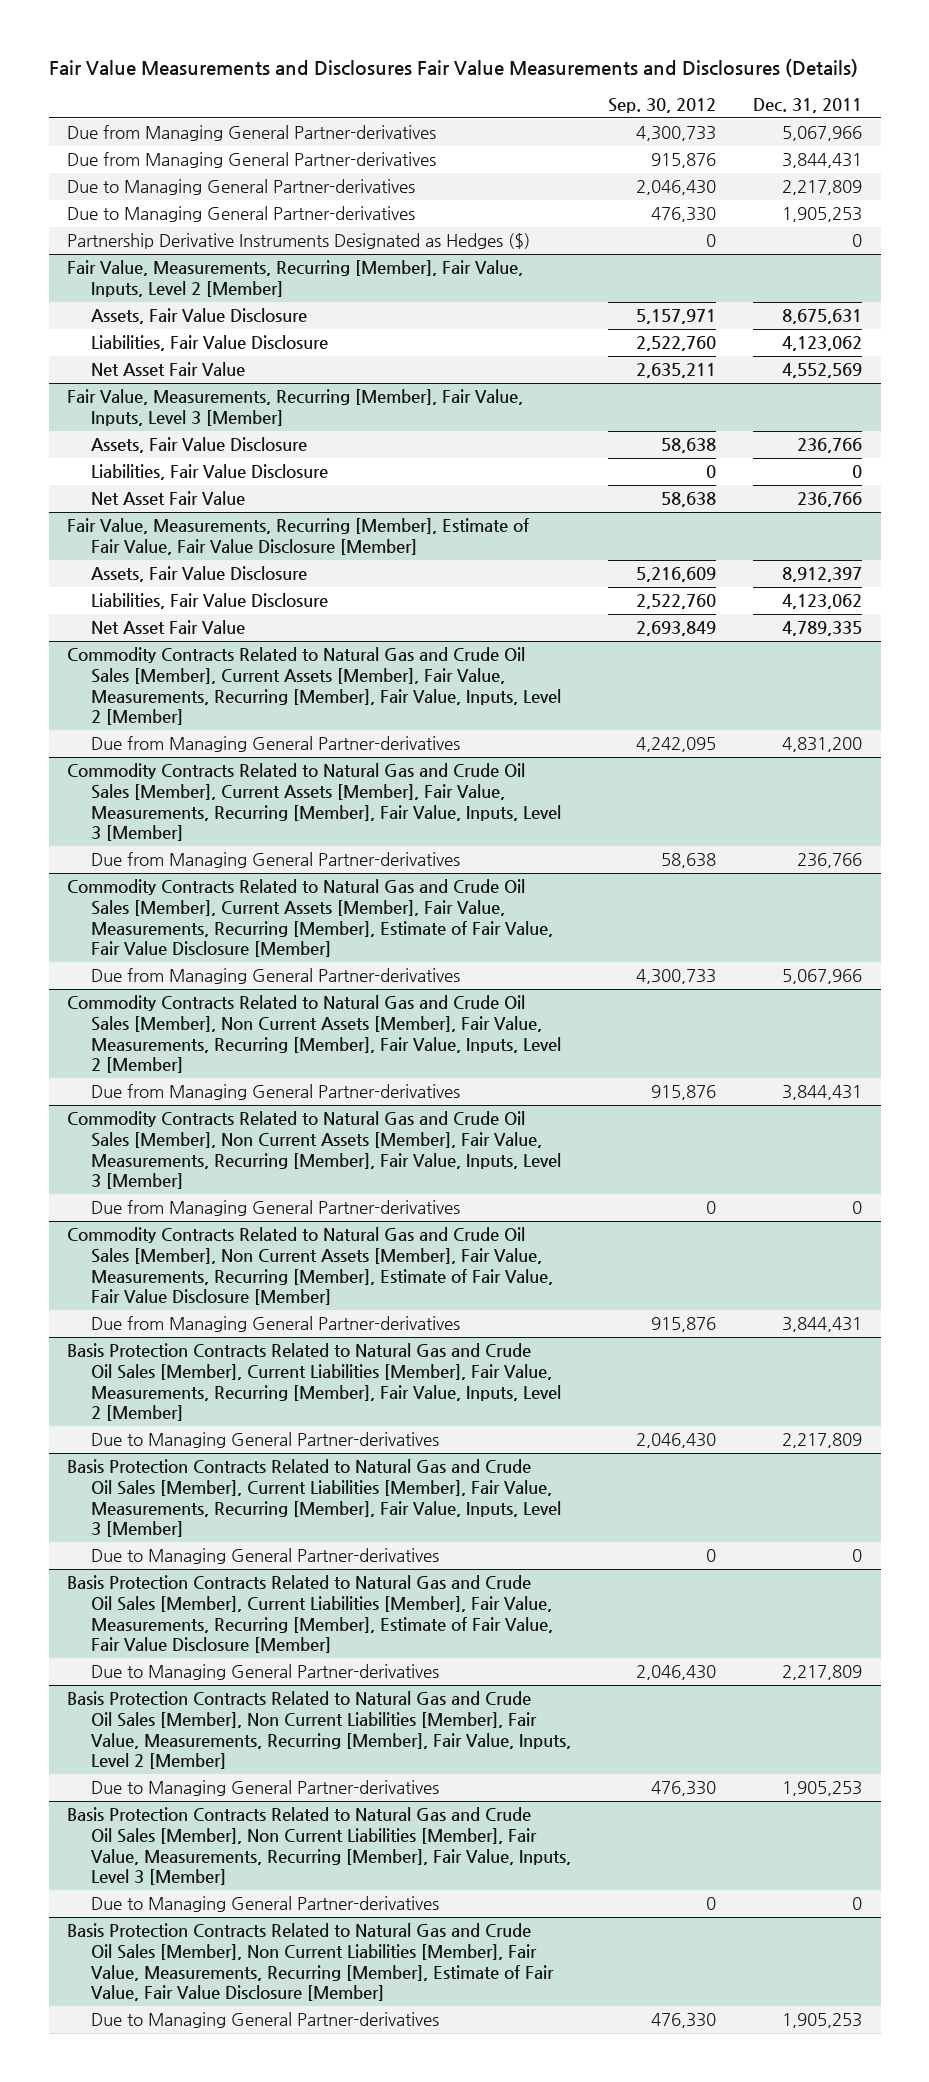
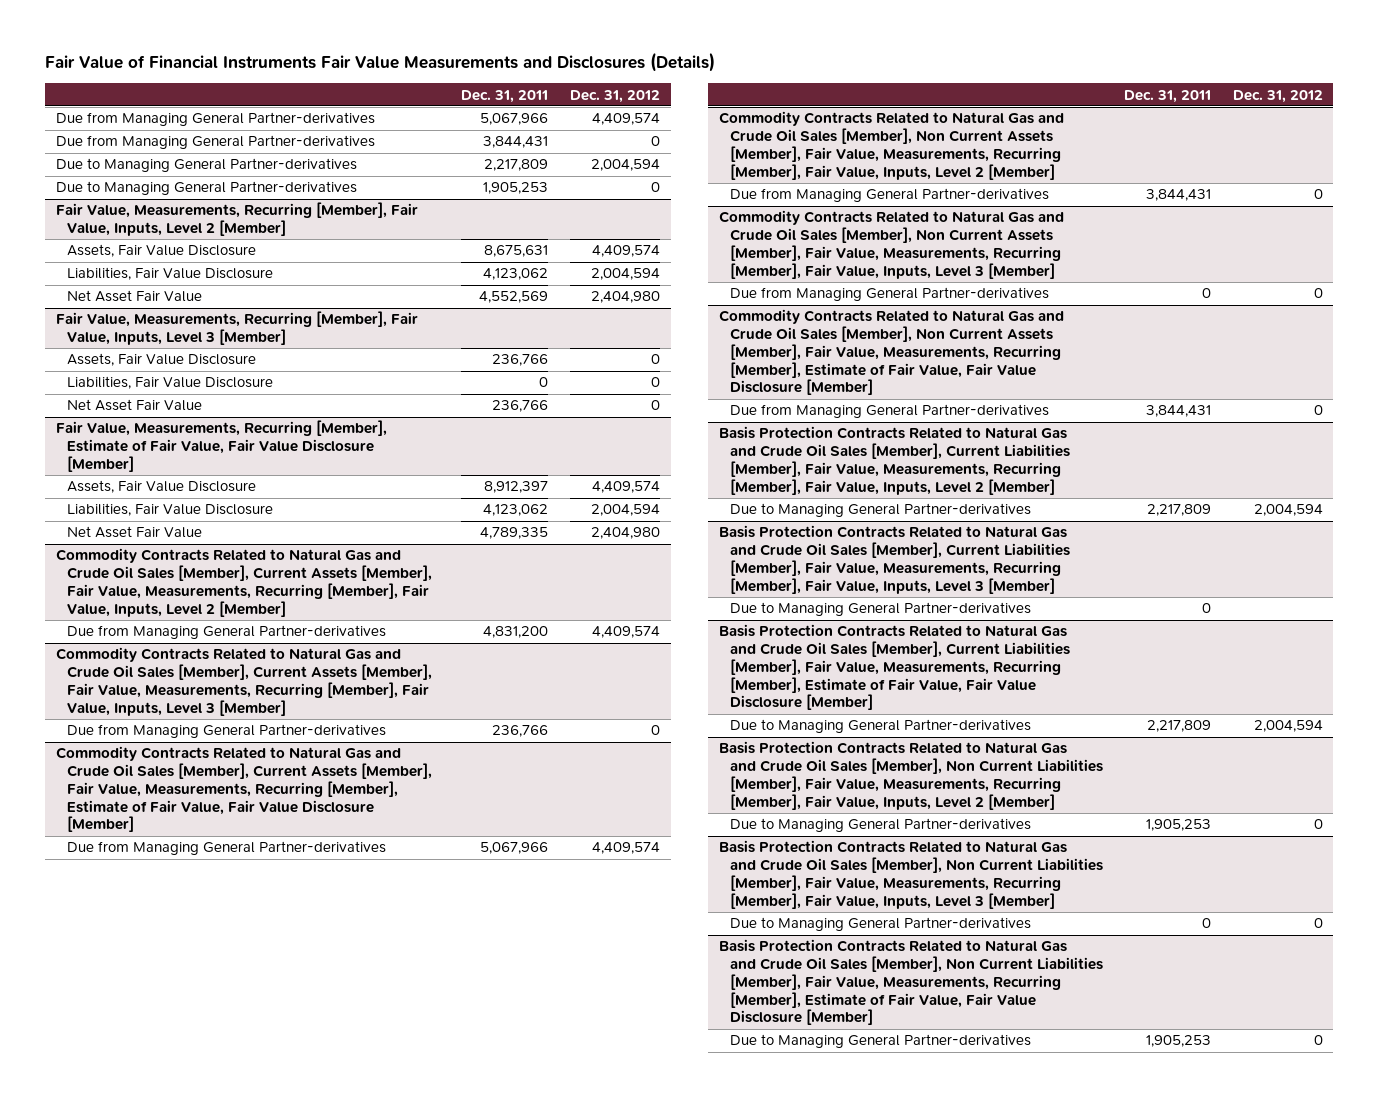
[48,59,858,78] Fair Value Measurements and Disclosures Fair Value Measurements and Disclosures (Details) -> [45,52,716,73] Fair Value of Financial Instruments Fair Value Measurements and Disclosures (Details)
[608,97,717,113] Sep. 30, 2012 -> none
none -> [569,89,660,103] Dec. 31, 2012
[67,233,531,250] Partnership Derivative Instruments Designated as Hedges ($) -> none

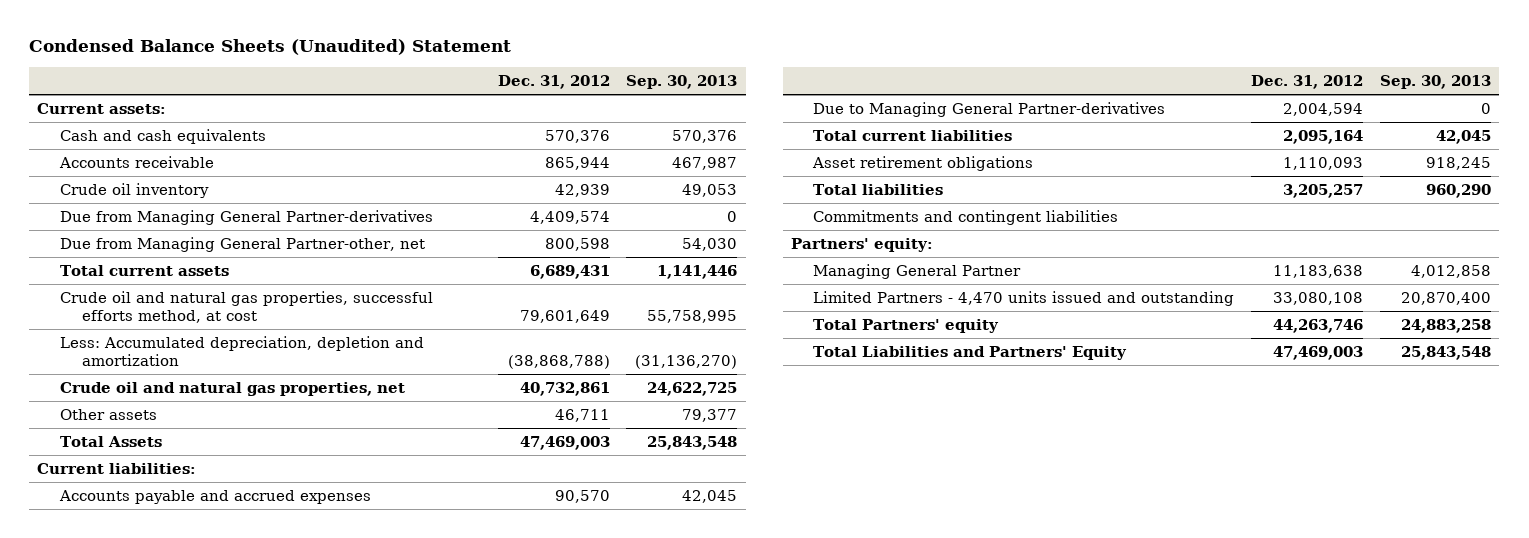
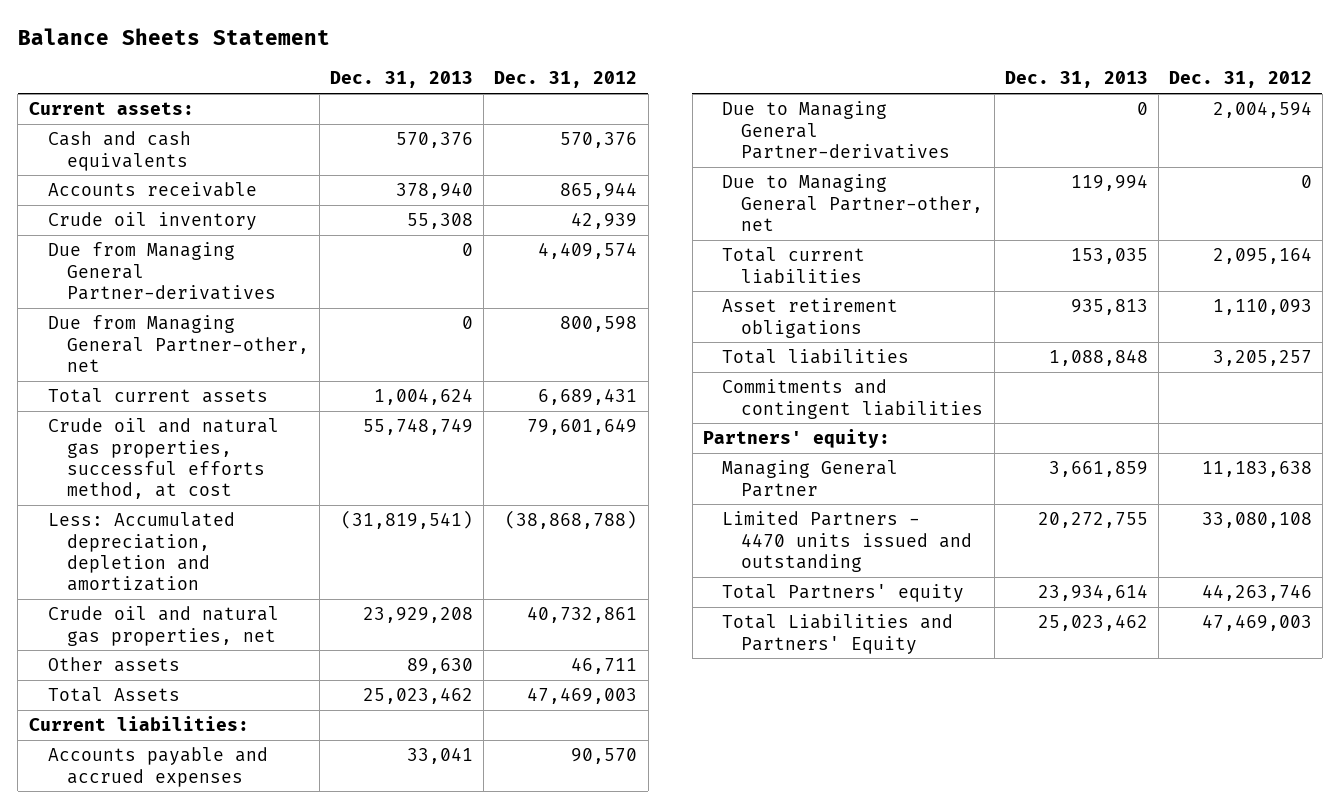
[29,39,512,56] Condensed Balance Sheets (Unaudited) Statement -> [17,28,330,46] Balance Sheets Statement
[626,75,738,90] Sep. 30, 2013 -> none
none -> [330,71,474,89] Dec. 31, 2013
none -> [722,174,984,232] Due to Managing General Partner-other, net
[813,291,1235,307] Limited Partners - 4,470 units issued and outstanding -> [722,511,973,573] Limited Partners - 4470 units issued and outstanding

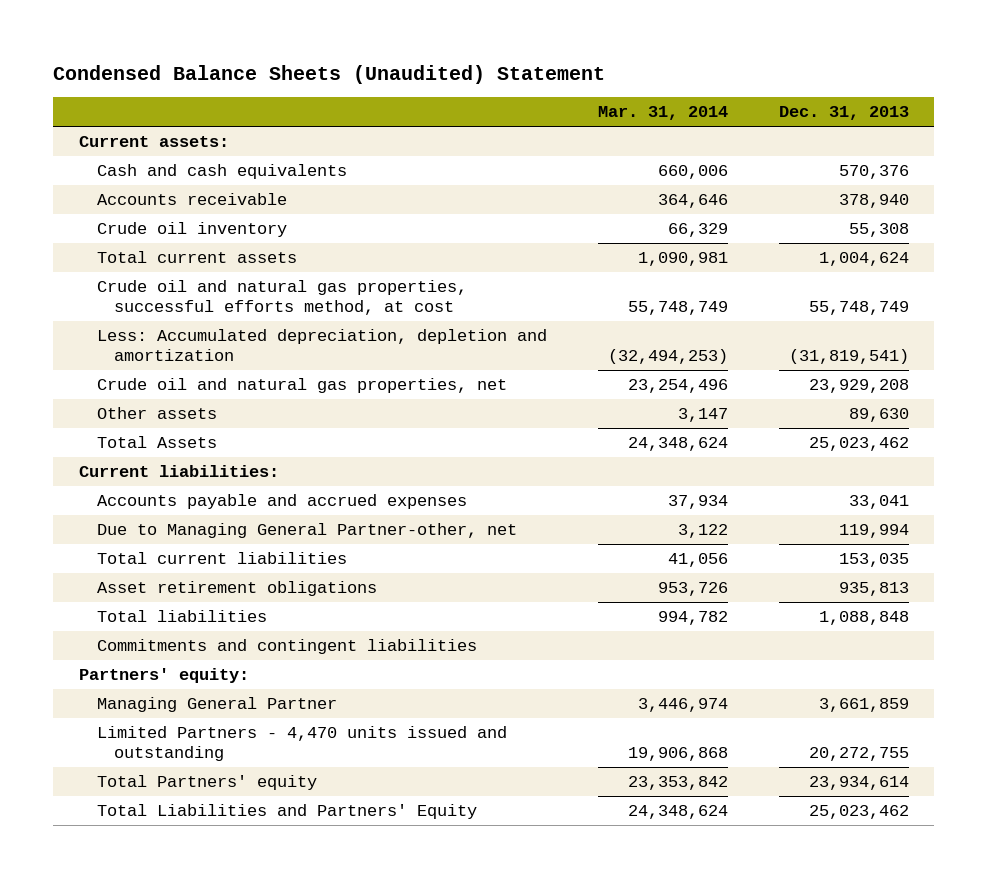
[17,28,330,46] Balance Sheets Statement -> [53,64,606,84] Condensed Balance Sheets (Unaudited) Statement
[494,71,638,89] Dec. 31, 2012 -> none
none -> [597,106,728,121] Mar. 31, 2014
[47,242,277,301] Due from Managing General Partner-derivatives -> none
[47,315,310,373] Due from Managing General Partner-other, net -> none
[722,101,951,160] Due to Managing General Partner-derivatives -> none
[722,511,973,573] Limited Partners - 4470 units issued and outstanding -> [96,726,507,762] Limited Partners - 4,470 units issued and outstanding

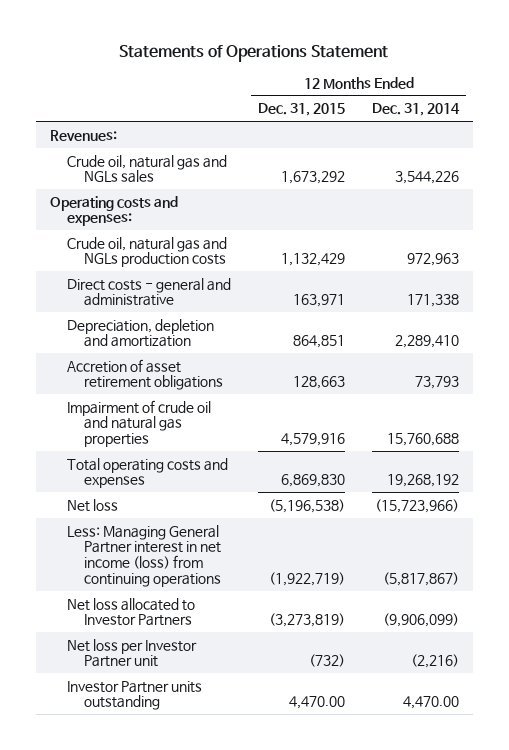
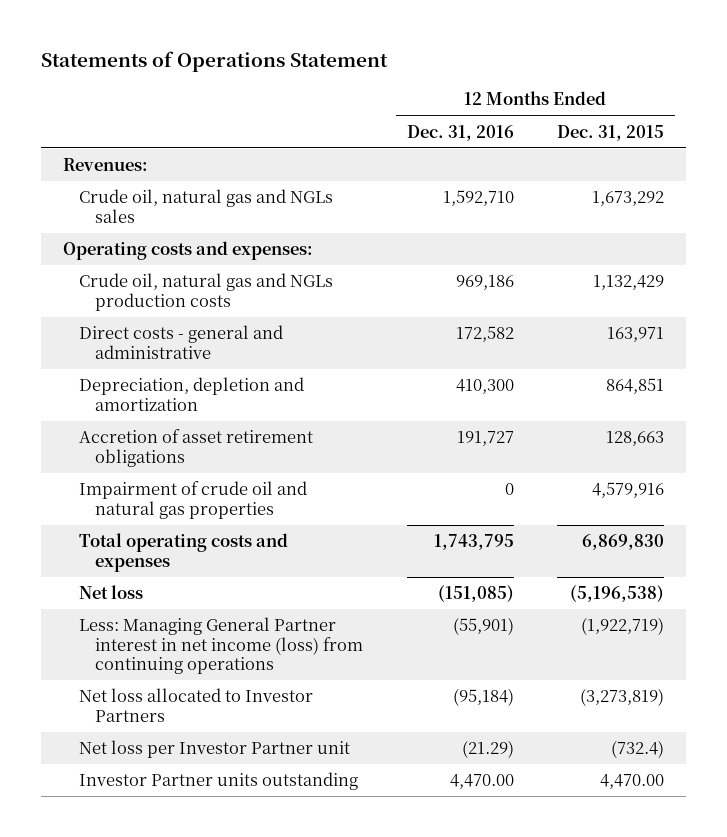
[372,103,461,117] Dec. 31, 2014 -> none
none -> [406,124,514,141] Dec. 31, 2016
[309,654,346,668] (732) -> [611,740,665,759] (732.4)

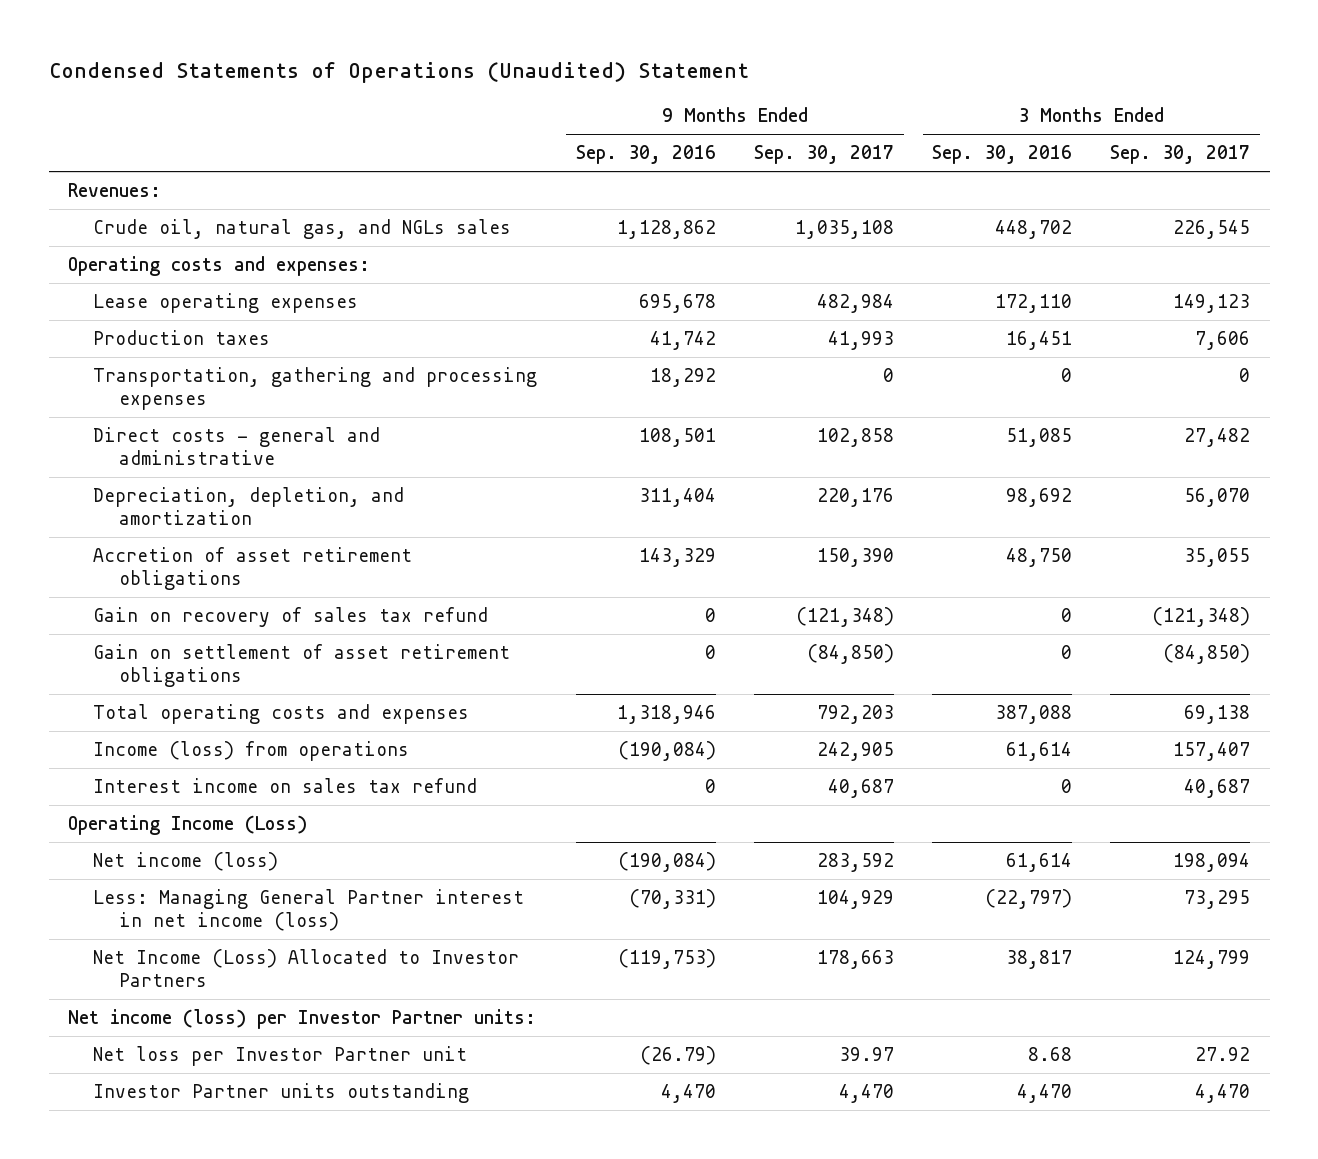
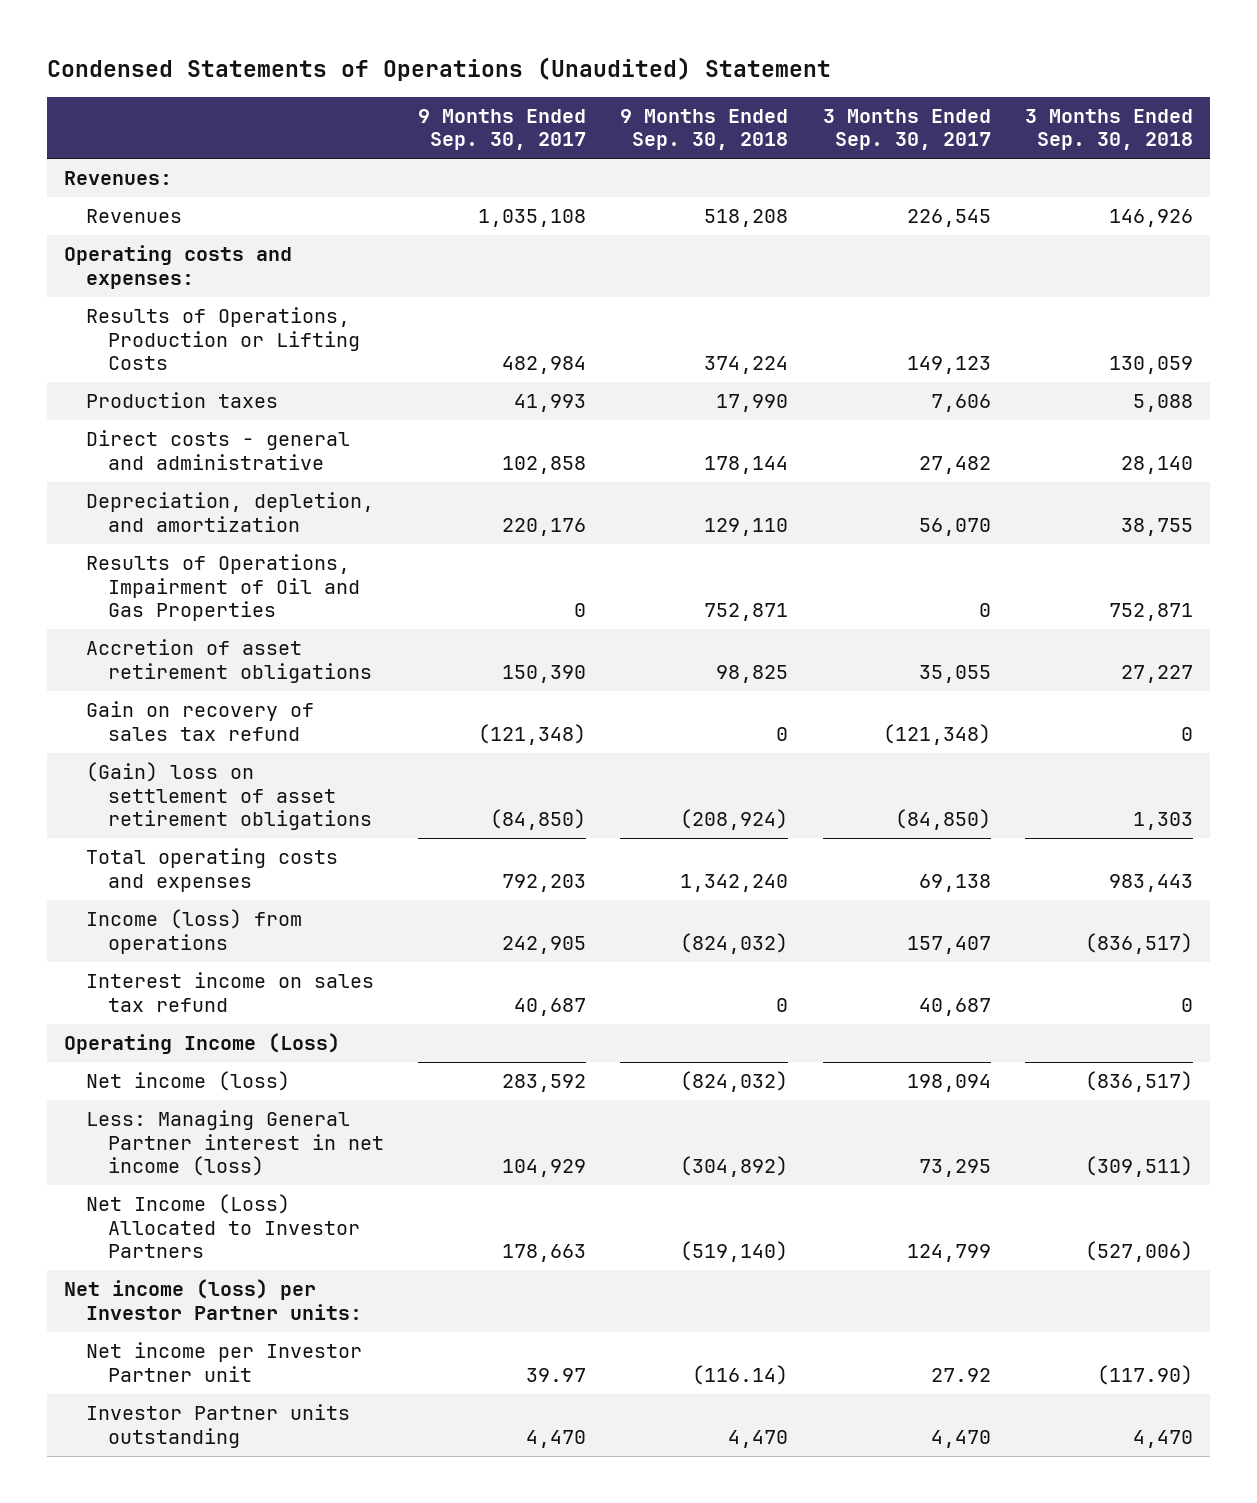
[575,145,716,165] Sep. 30, 2016 -> none
[932,145,1073,165] Sep. 30, 2016 -> none
none -> [620,108,789,151] 9 Months Ended Sep. 30, 2018
none -> [1024,108,1193,151] 3 Months Ended Sep. 30, 2018
[93,219,512,240] Crude oil, natural gas, and NGLs sales -> [86,209,183,224] Revenues
[93,293,359,314] Lease operating expenses -> [86,307,360,371] Results of Operations, Production or Lifting Costs
[93,367,538,410] Transportation, gathering and processing expenses -> none
none -> [86,554,360,622] Results of Operations, Impairment of Oil and Gas Properties
[93,644,511,687] Gain on settlement of asset retirement obligations -> [86,762,372,831] (Gain) loss on settlement of asset retirement obligations
[93,1046,468,1067] Net loss per Investor Partner unit -> [86,1342,363,1382] Net income per Investor Partner unit

